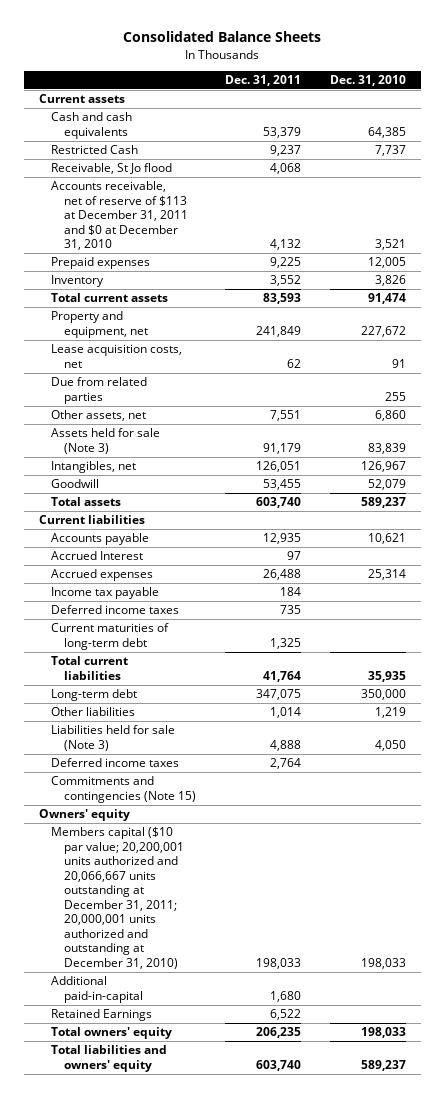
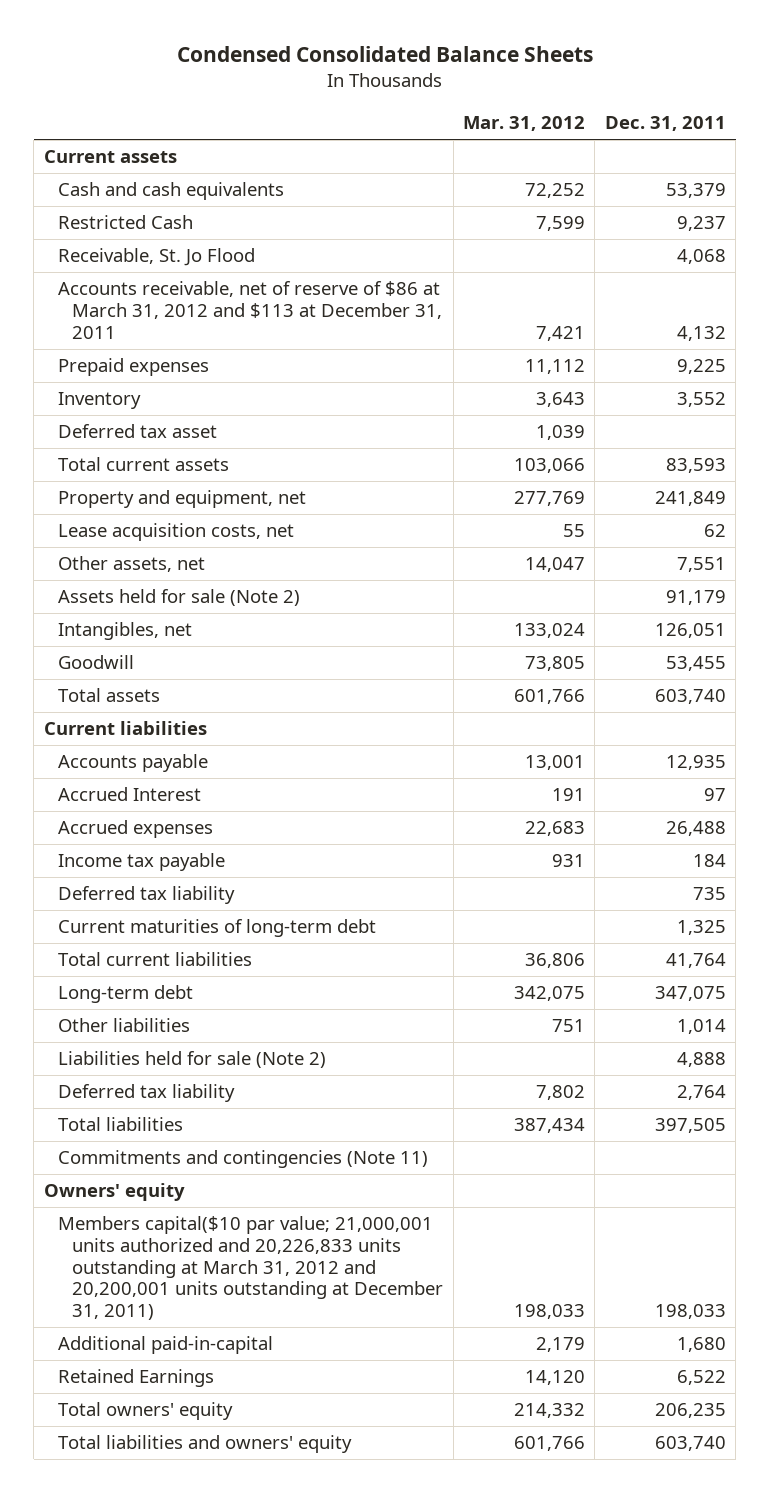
[123,31,322,43] Consolidated Balance Sheets -> [176,46,593,63] Condensed Consolidated Balance Sheets
[330,74,407,86] Dec. 31, 2010 -> none
none -> [462,116,585,132] Mar. 31, 2012
[51,163,173,175] Receivable, St Jo flood -> [57,248,255,267] Receivable, St. Jo Flood
[51,181,188,251] Accounts receivable, net of reserve of $113 at December 31, 2011 and $0 at December 31, 2010 -> [57,281,443,339] Accounts receivable, net of reserve of $86 at March 31, 2012 and $113 at December 31, 2011
none -> [57,424,217,439] Deferred tax asset
[51,377,148,404] Due from related parties -> none
[51,428,161,454] Assets held for sale (Note 3) -> [57,589,300,607] Assets held for sale (Note 2)
[51,605,180,615] Deferred income taxes -> [57,886,235,905] Deferred tax liability
[51,725,176,751] Liabilities held for sale (Note 3) -> [57,1051,326,1069] Liabilities held for sale (Note 2)
[51,758,180,768] Deferred income taxes -> [57,1084,235,1103] Deferred tax liability
none -> [57,1117,183,1132] Total liabilities
[51,776,196,803] Commitments and contingencies (Note 15) -> [57,1150,428,1169] Commitments and contingencies (Note 11)
[51,827,184,969] Members capital ($10 par value; 20,200,001 units authorized and 20,066,667 units outstanding at December 31, 2011; 20,000,001 units authorized and outstanding at December 31, 2010) -> [57,1216,444,1320] Members capital($10 par value; 21,000,001 units authorized and 20,226,833 units outstanding at March 31, 2012 and 20,200,001 units outstanding at December 31, 2011)

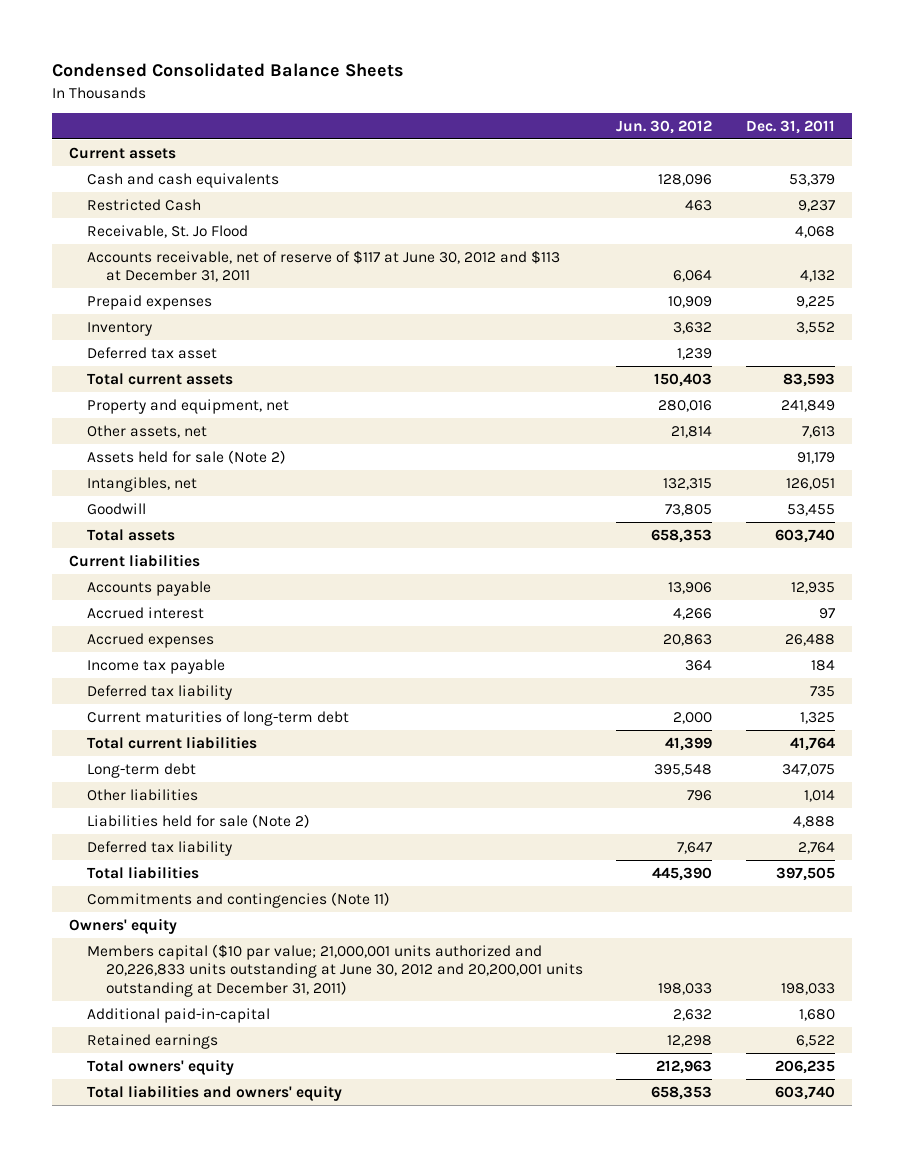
[462,116,585,132] Mar. 31, 2012 -> none
none -> [616,119,713,134] Jun. 30, 2012
[57,281,443,339] Accounts receivable, net of reserve of $86 at March 31, 2012 and $113 at December 31, 2011 -> [87,249,561,283] Accounts receivable, net of reserve of $117 at June 30, 2012 and $113 at December 31, 2011
[57,523,294,542] Lease acquisition costs, net -> none
[676,557,726,573] 7,551 -> [801,425,835,438] 7,613
[57,787,201,802] Accrued Interest -> [87,606,205,619] Accrued interest
[57,1216,444,1320] Members capital($10 par value; 21,000,001 units authorized and 20,226,833 units outstanding at March 31, 2012 and 20,200,001 units outstanding at December 31, 2011) -> [87,943,583,997] Members capital ($10 par value; 21,000,001 units authorized and 20,226,833 units outstanding at June 30, 2012 and 20,200,001 units outstanding at December 31, 2011)
[57,1369,214,1388] Retained Earnings -> [87,1033,219,1049] Retained earnings

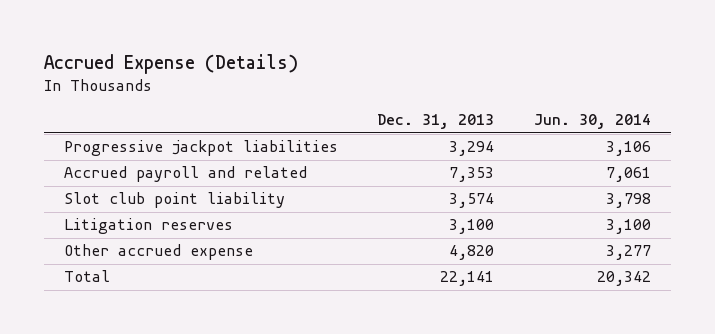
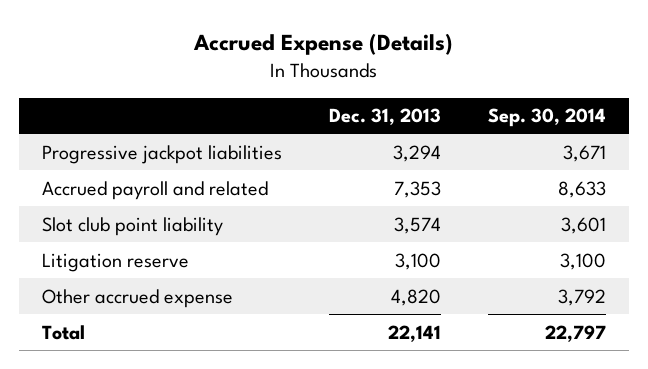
[534,114,652,130] Jun. 30, 2014 -> none
none -> [487,108,606,128] Sep. 30, 2014
[63,218,233,235] Litigation reserves -> [42,252,190,272] Litigation reserve

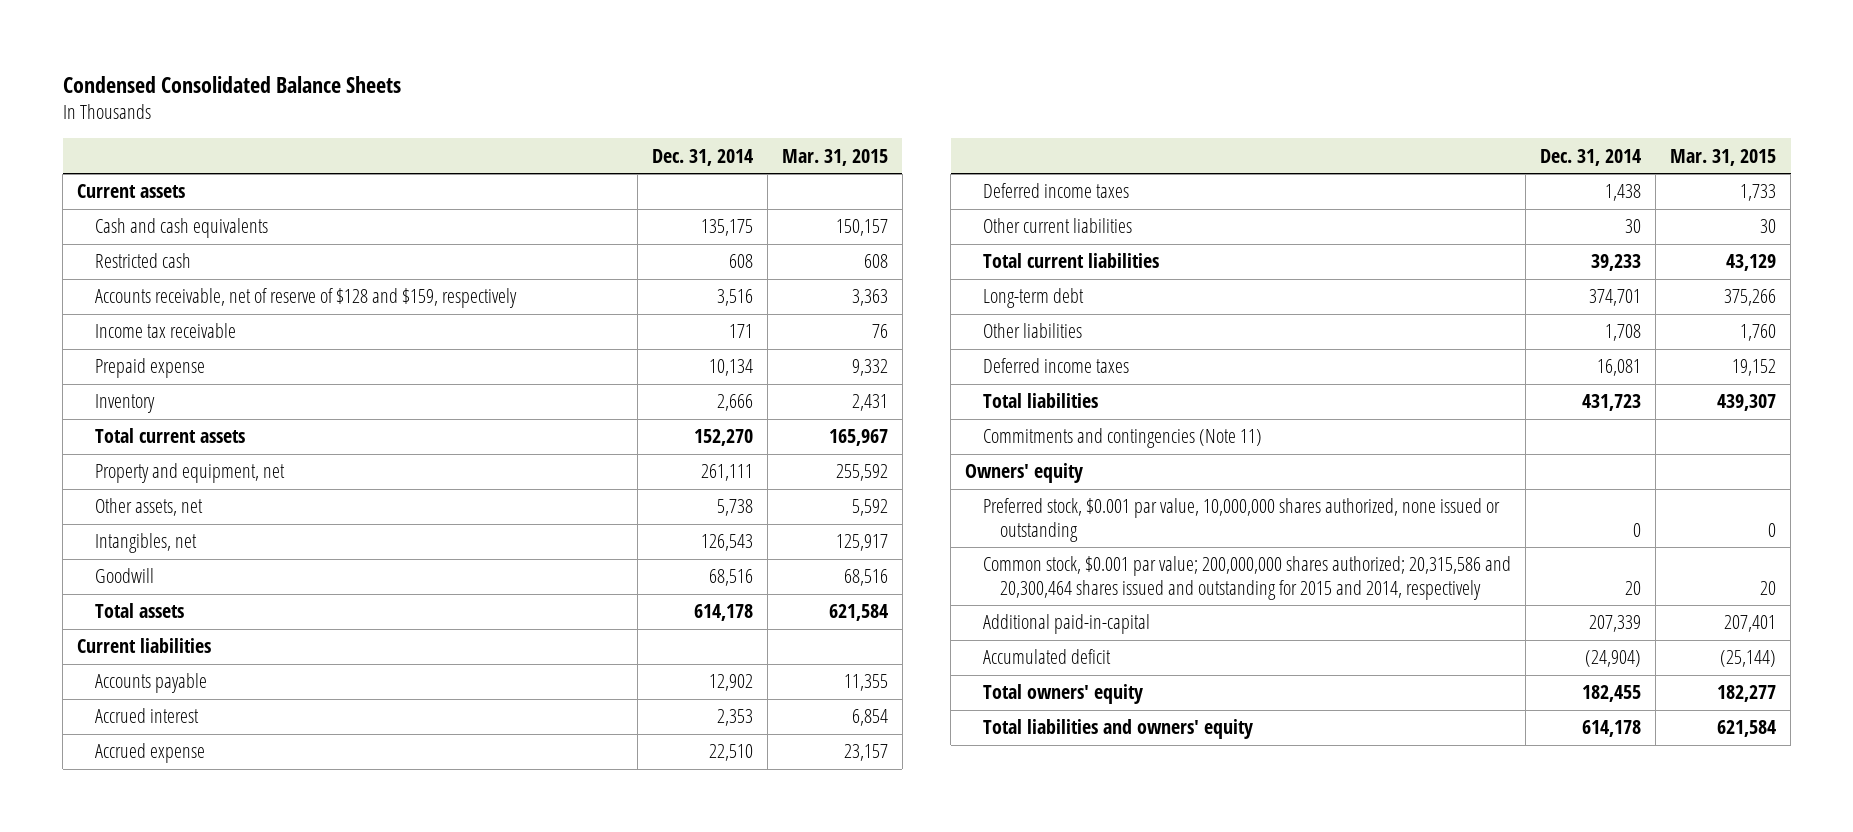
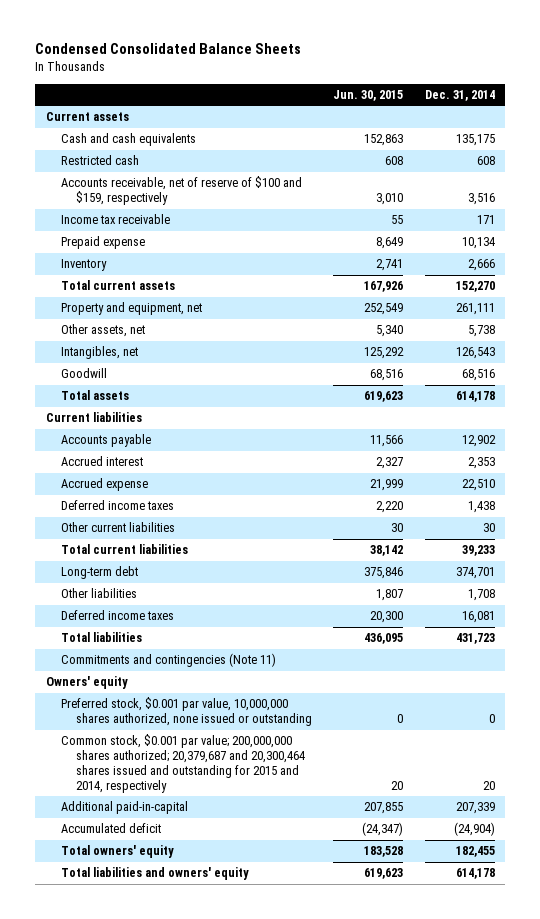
[781,148,888,166] Mar. 31, 2015 -> none
none -> [333,90,404,102] Jun. 30, 2015
[94,288,517,309] Accounts receivable, net of reserve of $128 and $159, respectively -> [60,176,302,206] Accounts receivable, net of reserve of $100 and $159, respectively
[982,556,1511,600] Common stock, $0.001 par value; 200,000,000 shares authorized; 20,315,586 and 20,300,464 shares issued and outstanding for 2015 and 2014, respectively -> [60,734,306,793] Common stock, $0.001 par value; 200,000,000 shares authorized; 20,379,687 and 20,300,464 shares issued and outstanding for 2015 and 2014, respectively

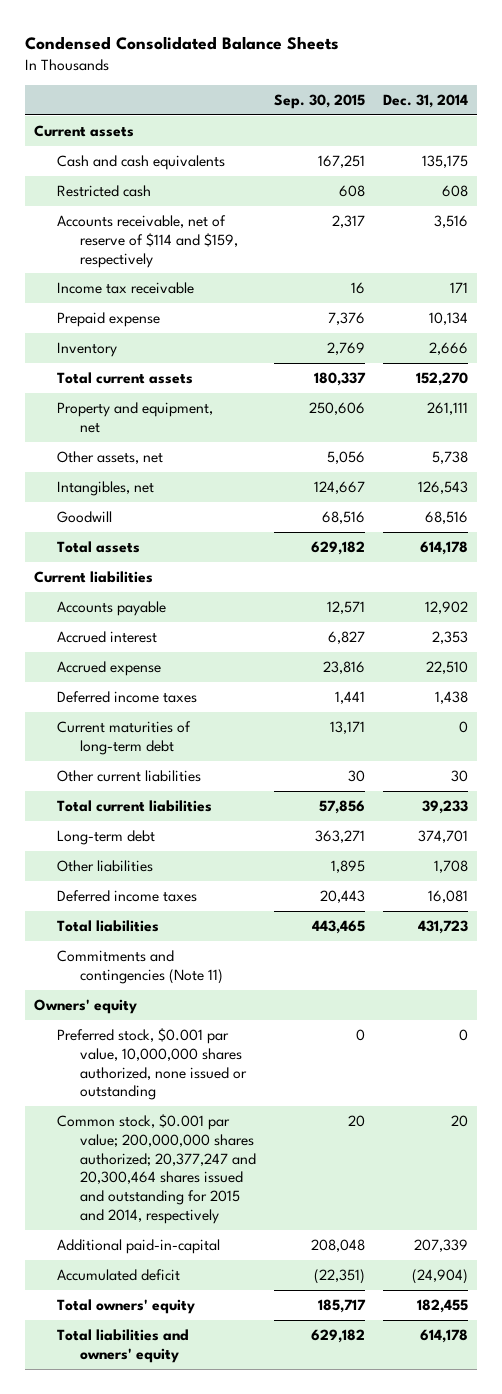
[333,90,404,102] Jun. 30, 2015 -> none
none -> [274,93,366,109] Sep. 30, 2015
[60,176,302,206] Accounts receivable, net of reserve of $100 and $159, respectively -> [57,214,239,268] Accounts receivable, net of reserve of $114 and $159, respectively
none -> [57,720,192,755] Current maturities of long-term debt
[60,734,306,793] Common stock, $0.001 par value; 200,000,000 shares authorized; 20,379,687 and 20,300,464 shares issued and outstanding for 2015 and 2014, respectively -> [57,1113,257,1225] Common stock, $0.001 par value; 200,000,000 shares authorized; 20,377,247 and 20,300,464 shares issued and outstanding for 2015 and 2014, respectively

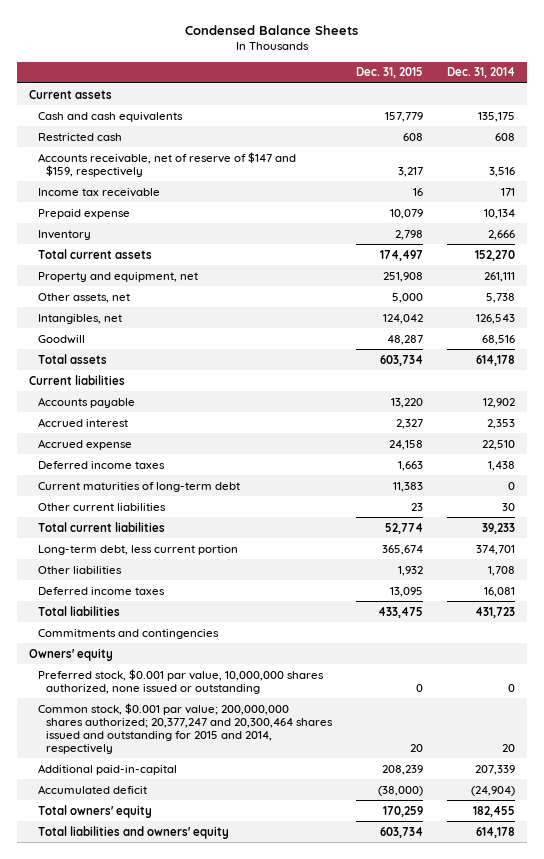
[25,35,340,50] Condensed Consolidated Balance Sheets -> [185,25,359,36] Condensed Balance Sheets
[274,93,366,109] Sep. 30, 2015 -> none
none -> [356,67,424,79] Dec. 31, 2015
[57,214,239,268] Accounts receivable, net of reserve of $114 and $159, respectively -> [37,151,296,177] Accounts receivable, net of reserve of $147 and $159, respectively
[57,829,156,845] Long-term debt -> [37,544,238,555] Long-term debt, less current portion
[57,949,224,984] Commitments and contingencies (Note 11) -> [37,628,219,639] Commitments and contingencies

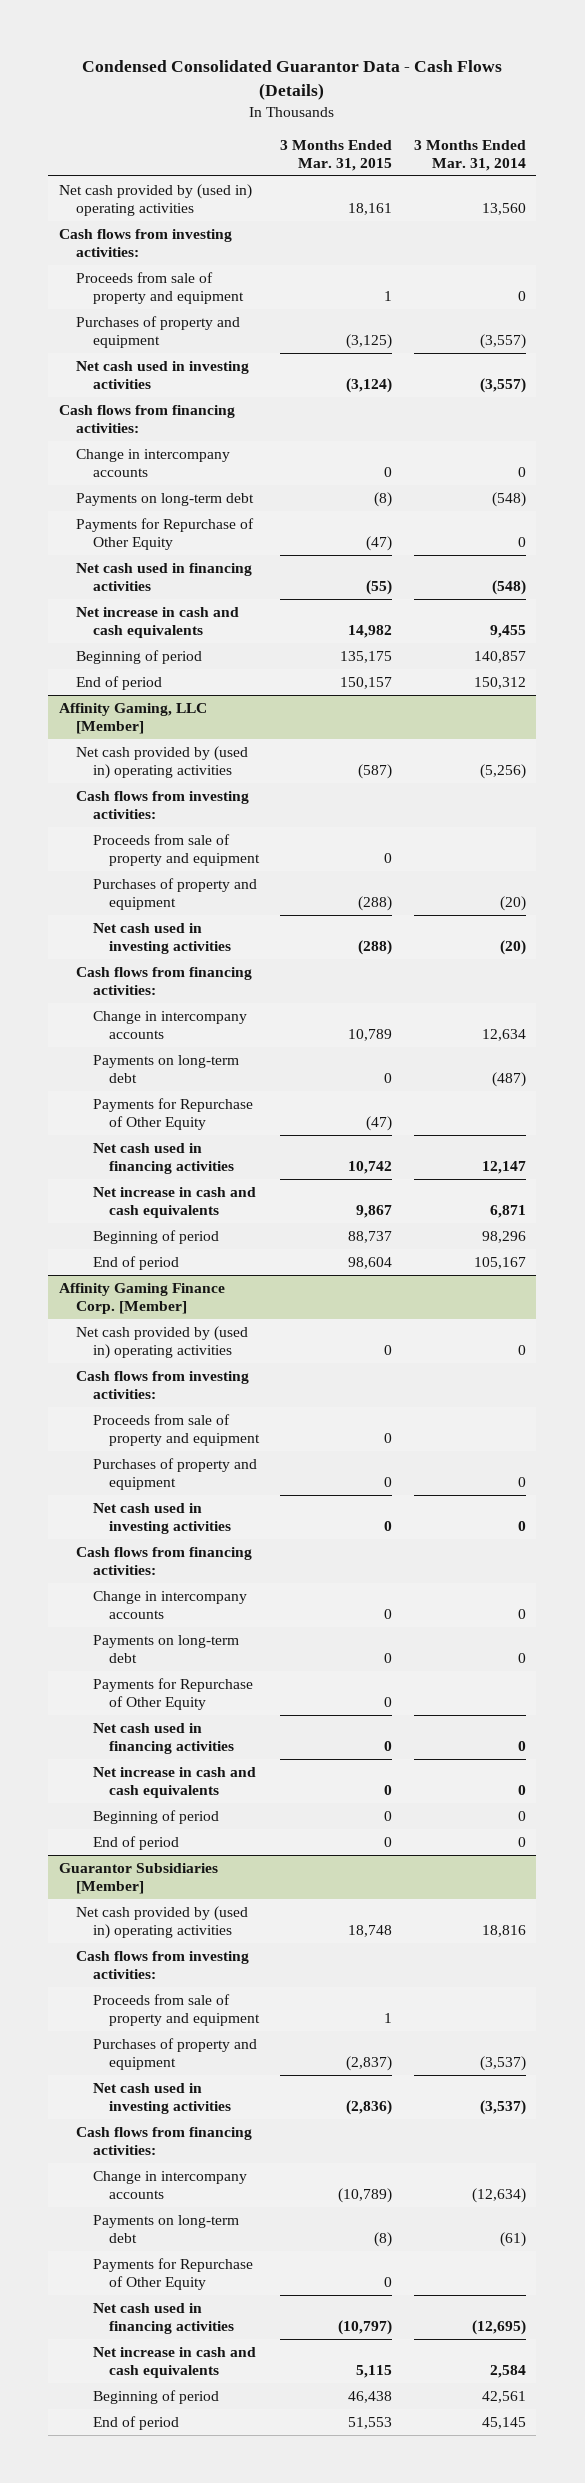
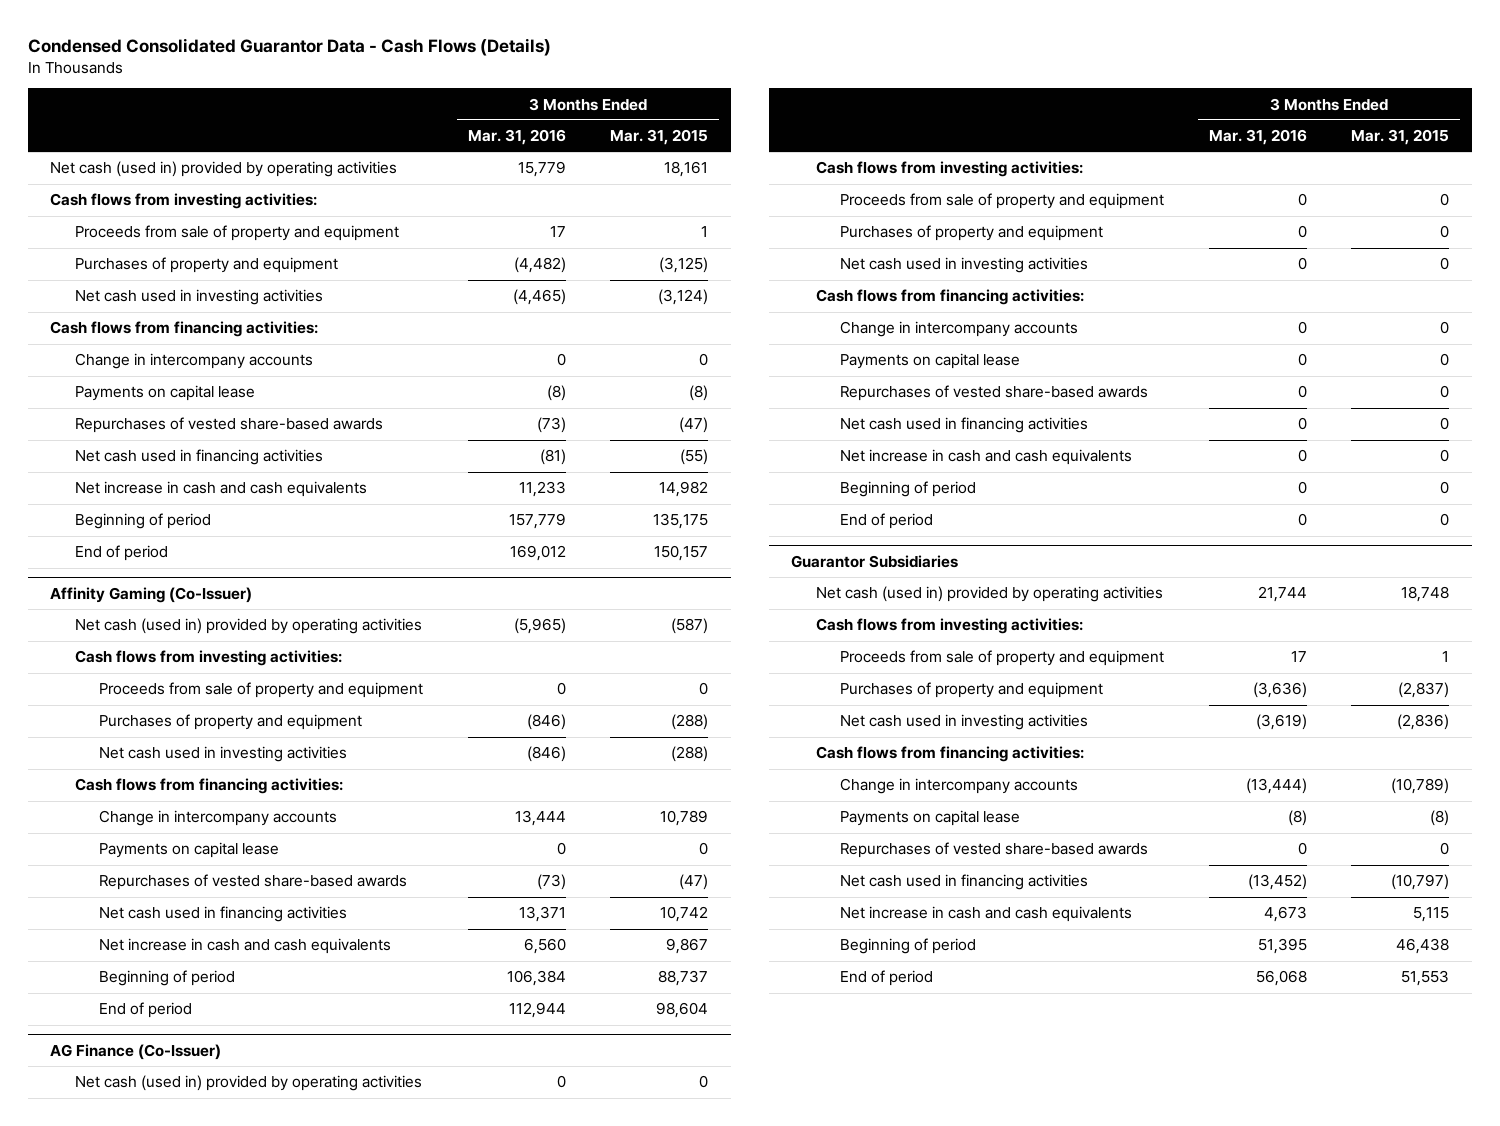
[413,139,526,171] 3 Months Ended Mar. 31, 2014 -> none
none -> [467,129,566,146] Mar. 31, 2016
[58,183,252,216] Net cash provided by (used in) operating activities -> [50,161,398,178] Net cash (used in) provided by operating activities
[75,492,254,506] Payments on long-term debt -> [74,385,255,402] Payments on capital lease
[75,517,254,550] Payments for Repurchase of Other Equity -> [74,417,383,434] Repurchases of vested share-based awards
[58,702,207,734] Affinity Gaming, LLC [Member] -> [50,587,253,604] Affinity Gaming (Co-Issuer)
[75,745,248,779] Net cash provided by (used in) operating activities -> [74,618,422,635] Net cash (used in) provided by operating activities
[92,1054,239,1083] Payments on long-term debt -> [99,842,280,859] Payments on capital lease
[92,1097,253,1130] Payments for Repurchase of Other Equity -> [99,874,408,891] Repurchases of vested share-based awards
[58,1282,225,1314] Affinity Gaming Finance Corp. [Member] -> [50,1044,222,1061] AG Finance (Co-Issuer)
[75,1325,248,1359] Net cash provided by (used in) operating activities -> [74,1075,422,1092] Net cash (used in) provided by operating activities
[92,1634,239,1663] Payments on long-term debt -> [840,353,1021,370] Payments on capital lease
[92,1677,253,1710] Payments for Repurchase of Other Equity -> [840,385,1149,402] Repurchases of vested share-based awards
[58,1862,218,1894] Guarantor Subsidiaries [Member] -> [791,555,959,569] Guarantor Subsidiaries
[75,1905,248,1939] Net cash provided by (used in) operating activities -> [815,586,1163,603] Net cash (used in) provided by operating activities
[92,2214,239,2243] Payments on long-term debt -> [840,810,1021,827] Payments on capital lease
[92,2257,253,2290] Payments for Repurchase of Other Equity -> [840,842,1149,859] Repurchases of vested share-based awards

